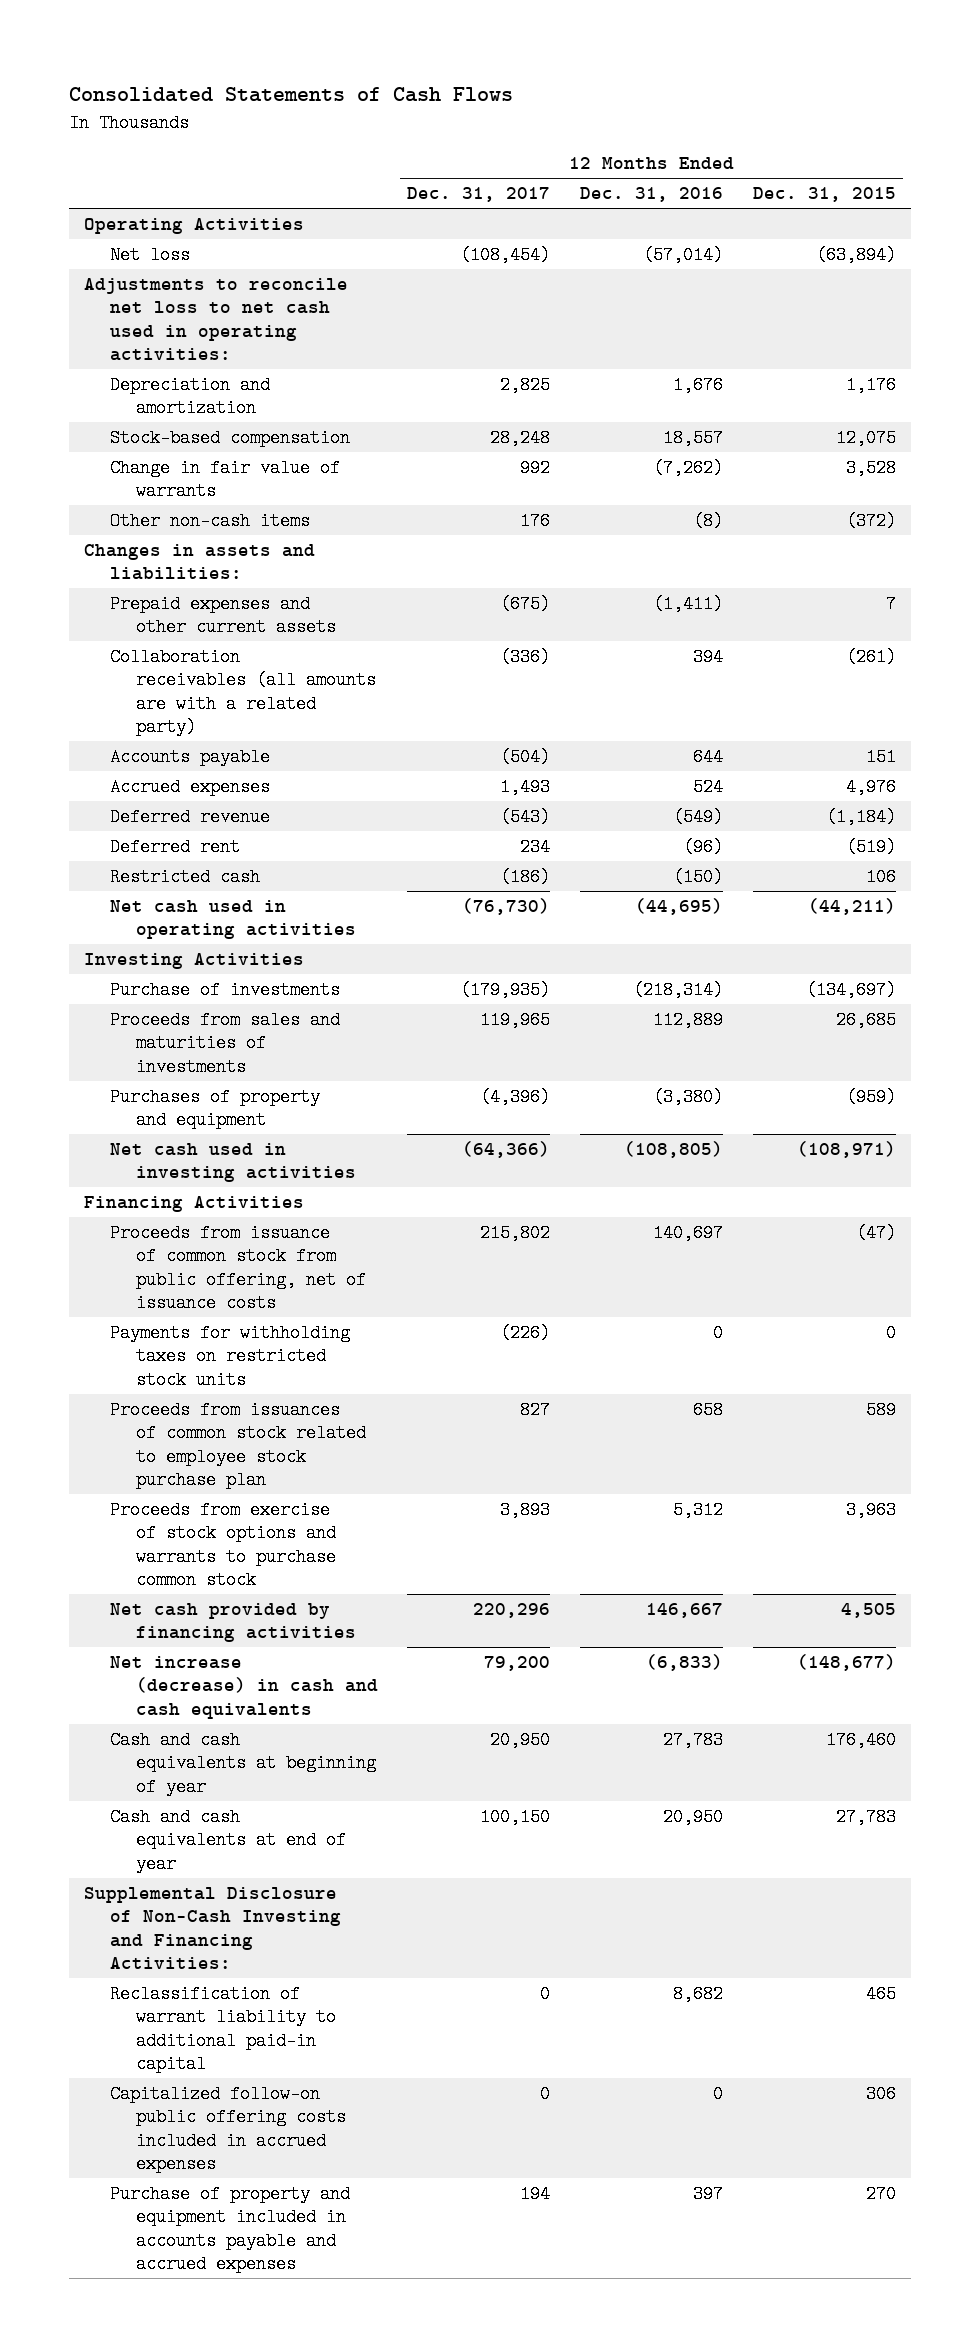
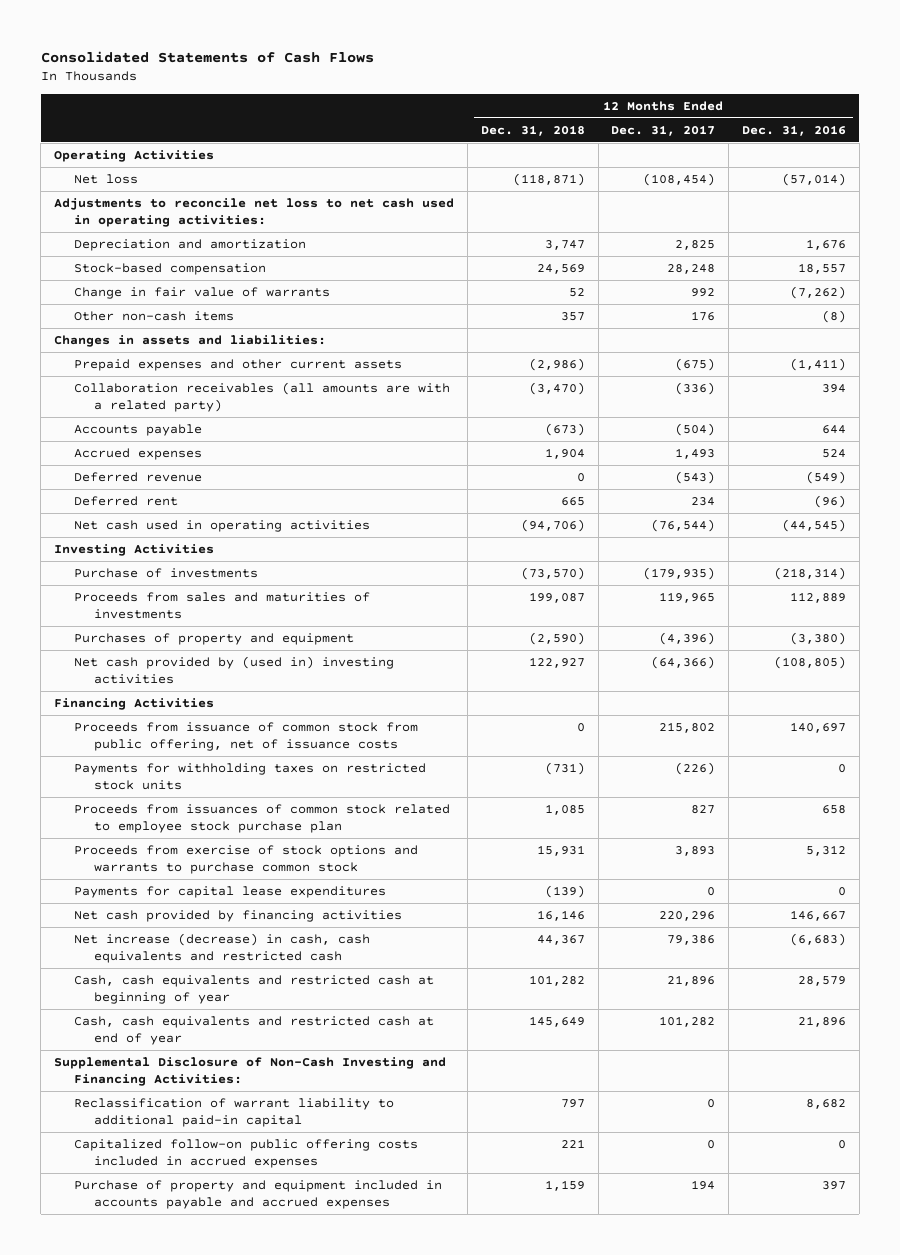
[752,187,896,203] Dec. 31, 2015 -> none
none -> [480,124,585,136] Dec. 31, 2018
[109,868,260,887] Restricted cash -> none
[462,898,551,916] (76,730) -> [651,519,716,533] (76,544)
[635,898,724,916] (44,695) -> [782,519,847,533] (44,545)
[109,1143,356,1183] Net cash used in investing activities -> [74,656,395,685] Net cash provided by (used in) investing activities
none -> [74,886,387,899] Payments for capital lease expenditures
[109,1656,378,1719] Net increase (decrease) in cash and cash equivalents -> [74,933,371,964] Net increase (decrease) in cash, cash equivalents and restricted cash
[484,1656,551,1672] 79,200 -> [667,935,716,946] 79,386
[646,1654,724,1672] (6,833) -> [790,933,847,947] (6,683)
[109,1731,376,1796] Cash and cash equivalents at beginning of year -> [74,975,435,1005] Cash, cash equivalents and restricted cash at beginning of year
[490,1731,551,1750] 20,950 -> [667,975,716,987] 21,896
[663,1731,724,1750] 27,783 -> [798,976,847,987] 28,579
[109,1808,346,1873] Cash and cash equivalents at end of year -> [74,1016,435,1046] Cash, cash equivalents and restricted cash at end of year
[480,1808,551,1827] 100,150 -> [659,1016,716,1028] 101,282
[663,1808,724,1827] 20,950 -> [798,1016,847,1028] 21,896

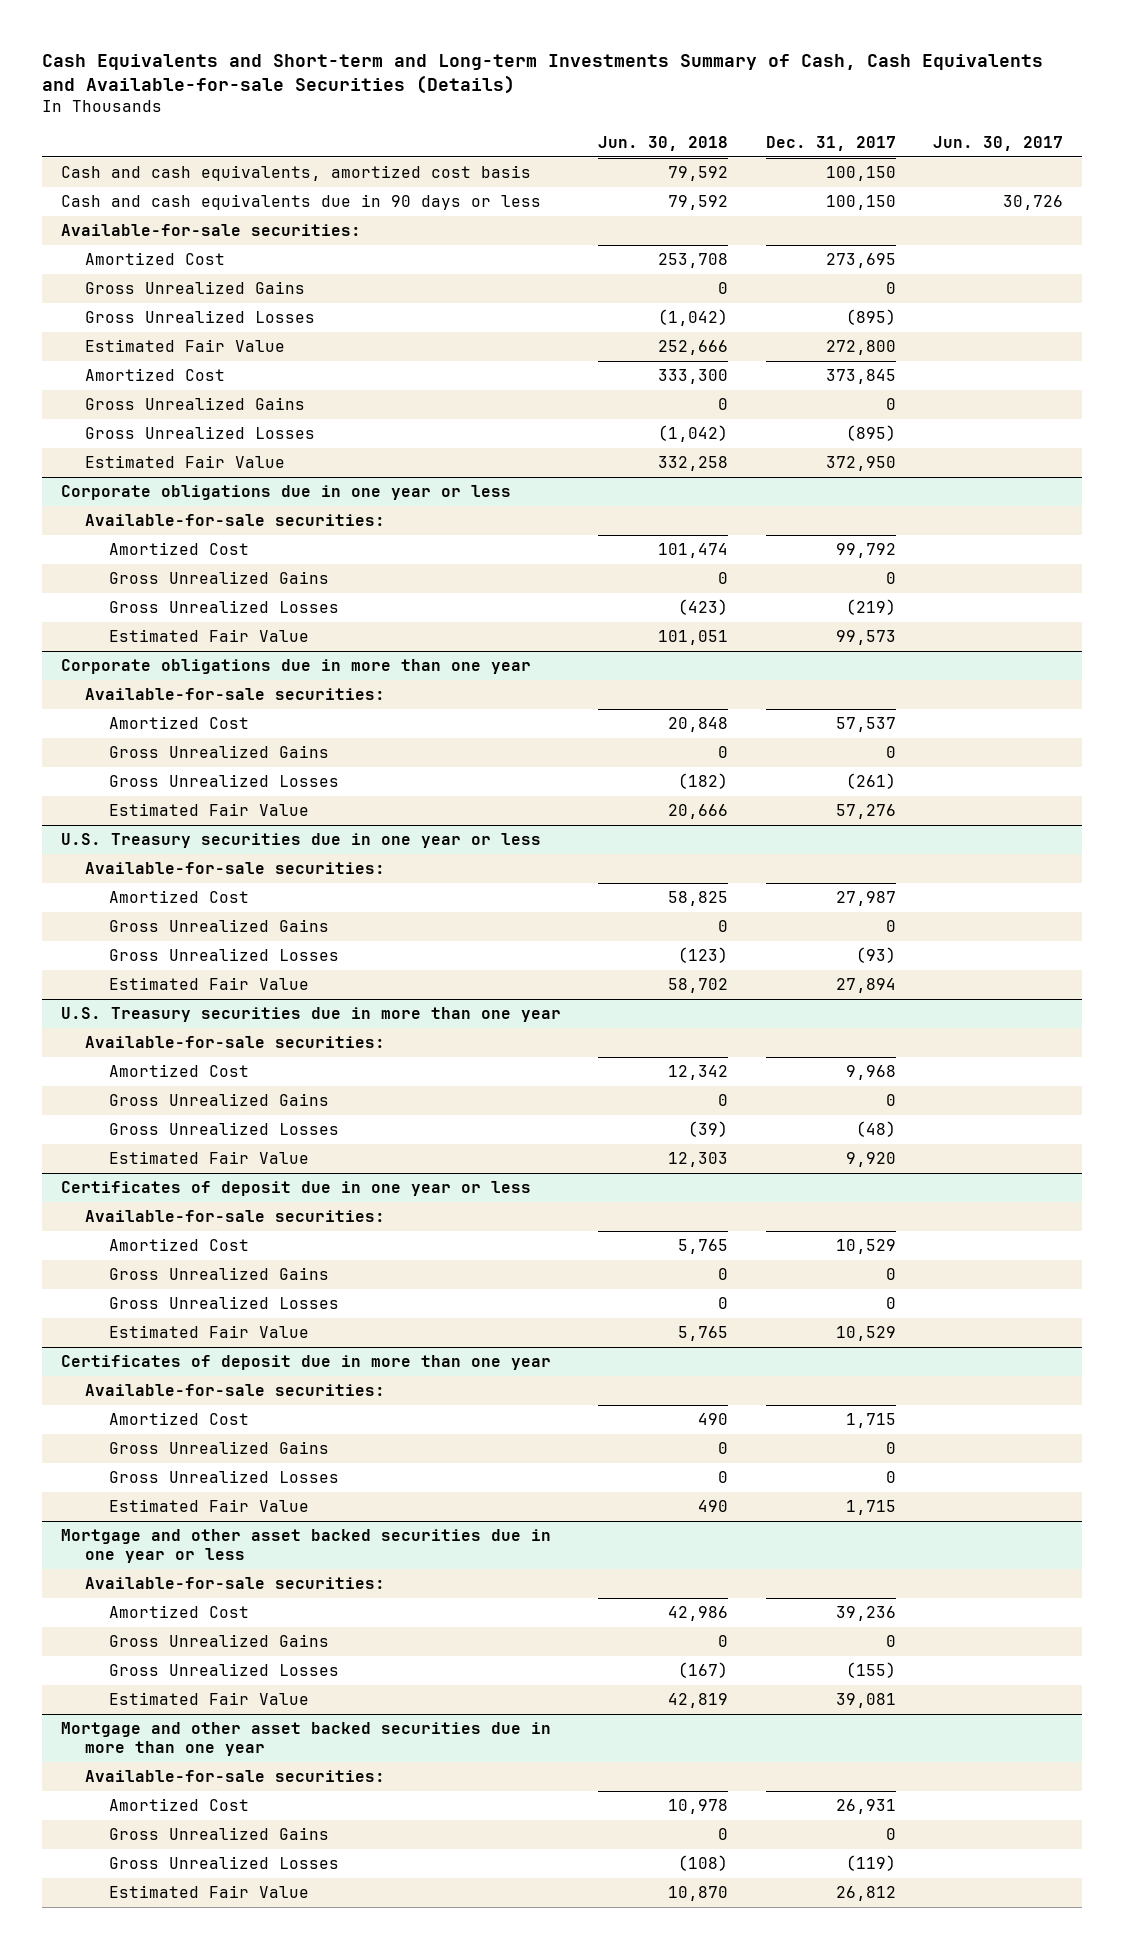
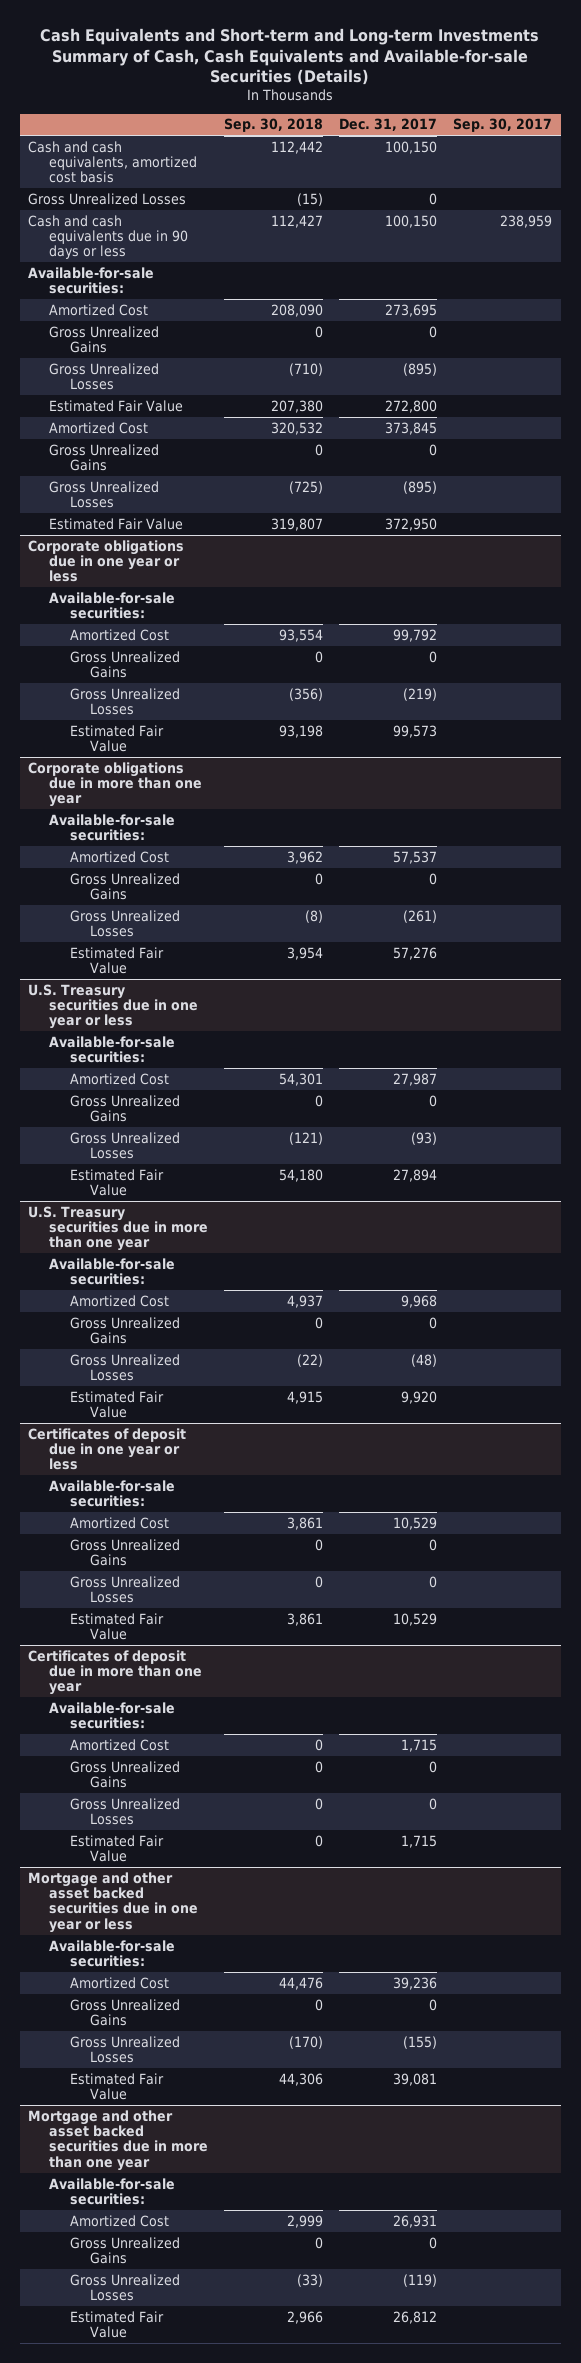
[598,136,729,152] Jun. 30, 2018 -> none
[933,136,1064,152] Jun. 30, 2017 -> none
none -> [224,118,324,133] Sep. 30, 2018
none -> [453,118,553,133] Sep. 30, 2017
none -> [28,192,187,205] Gross Unrealized Losses

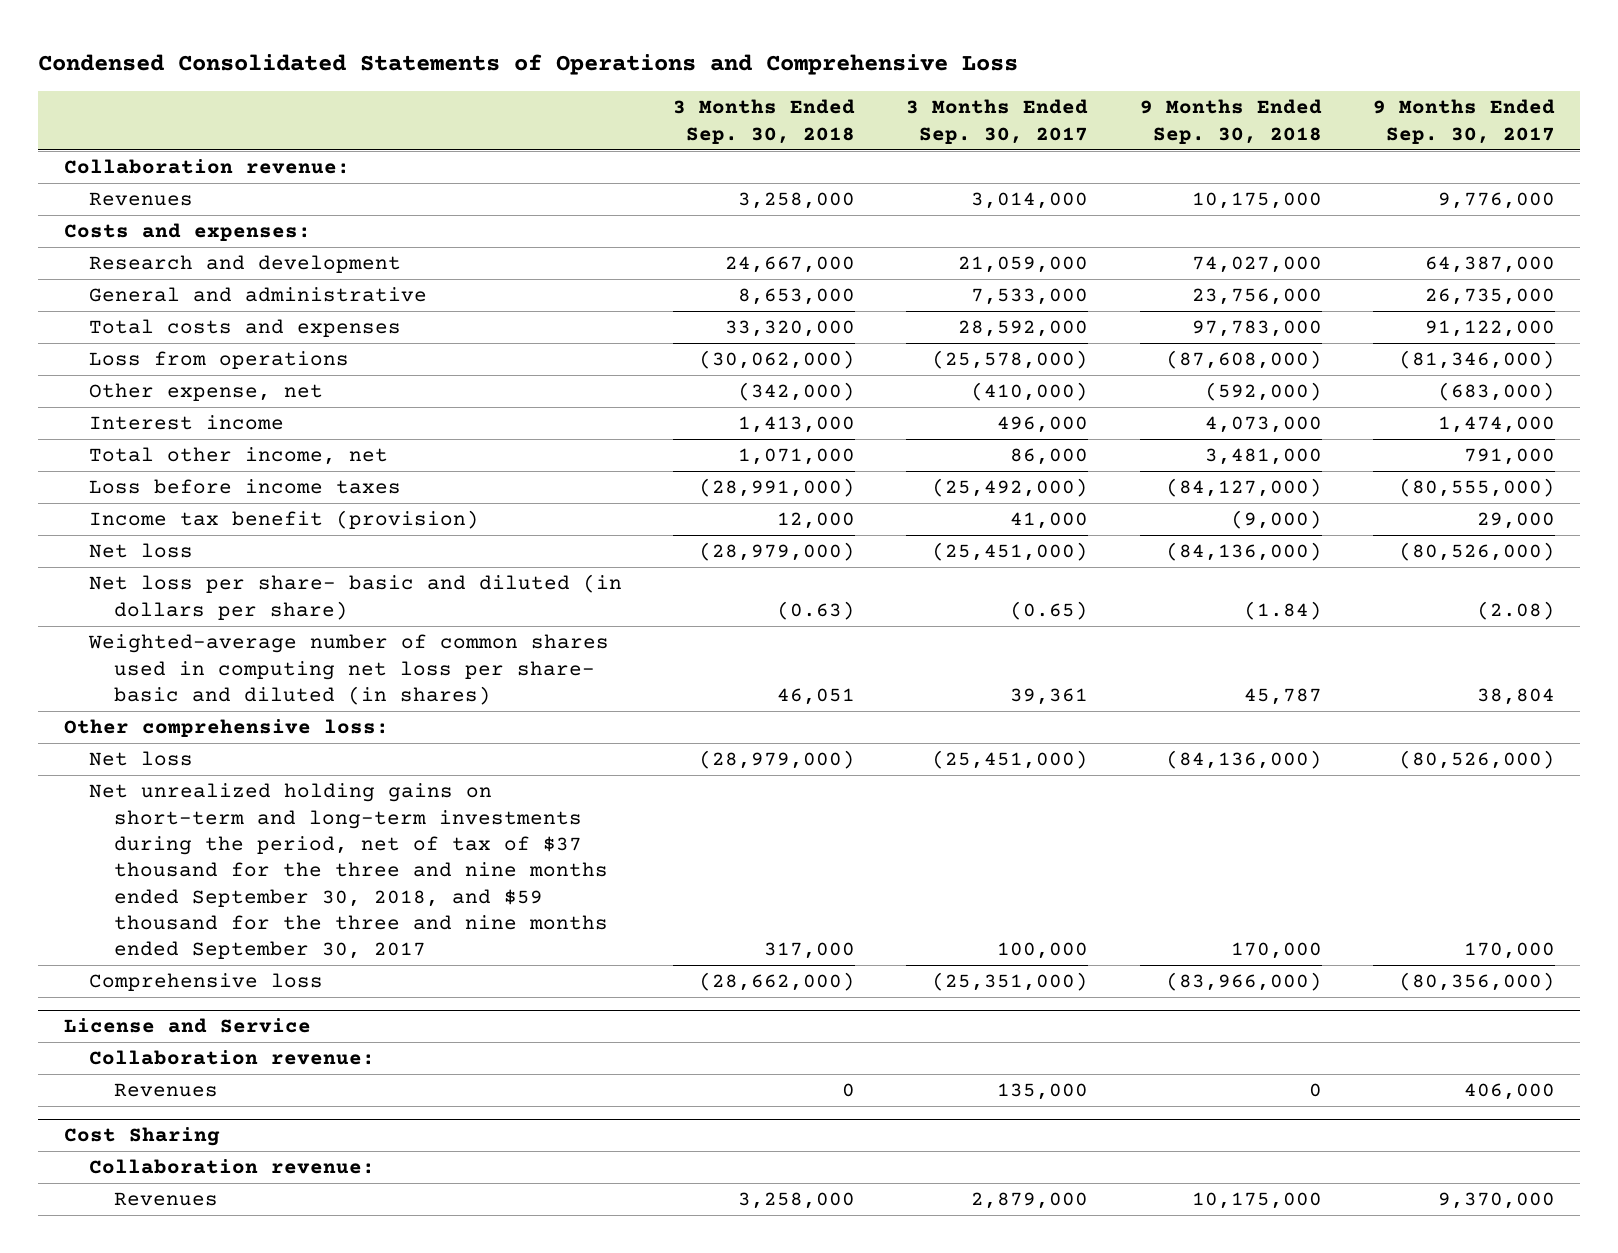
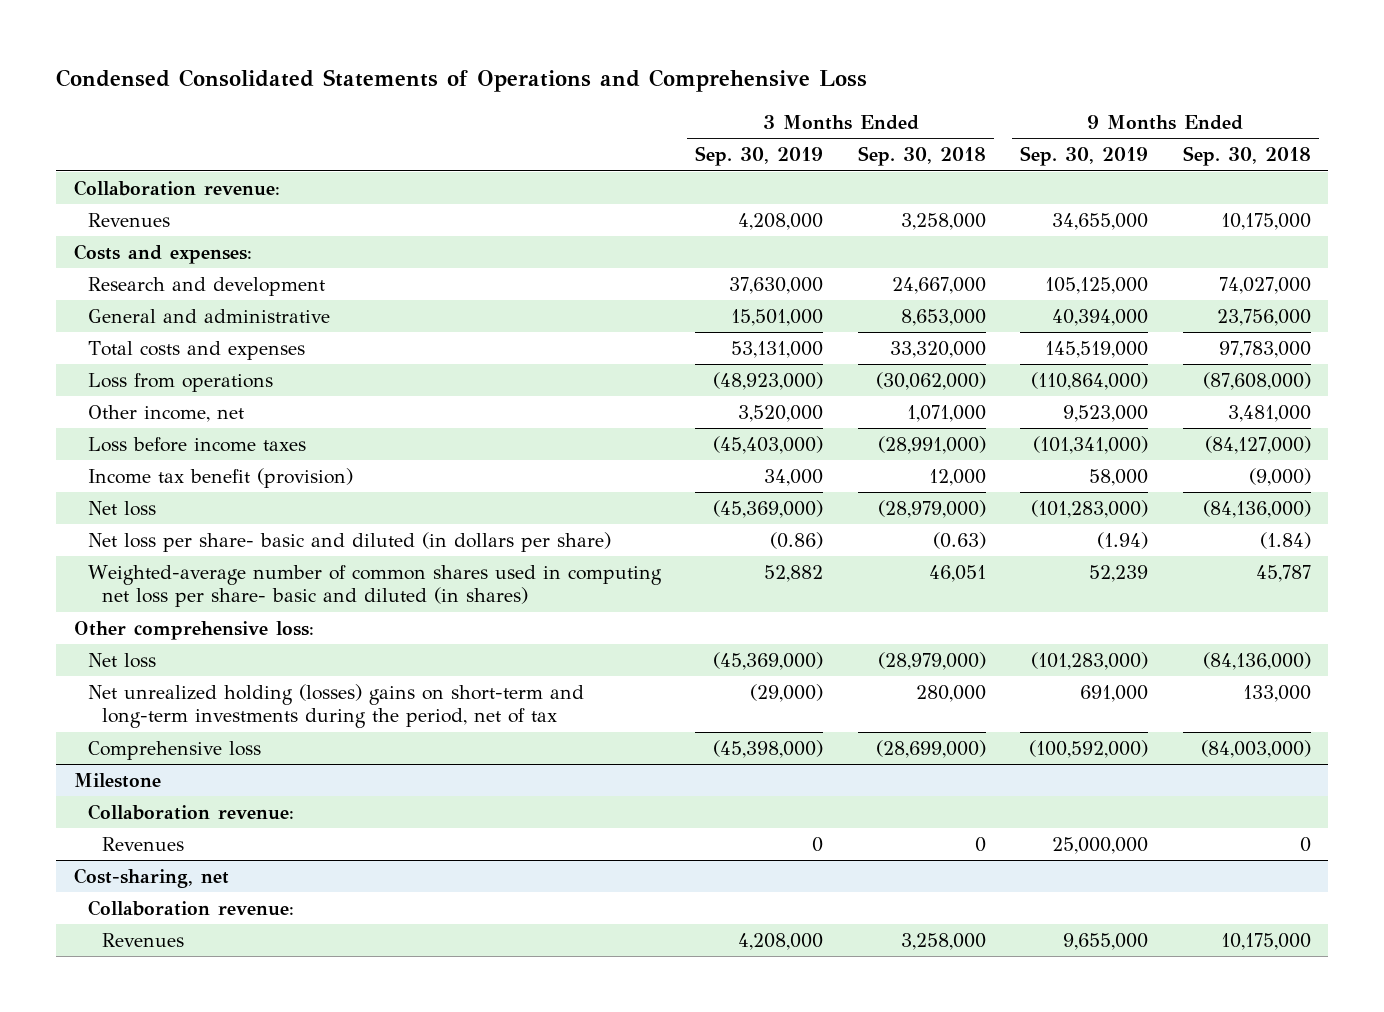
[906,99,1089,144] 3 Months Ended Sep. 30, 2017 -> none
[1372,99,1555,144] 9 Months Ended Sep. 30, 2017 -> none
none -> [695,146,824,167] Sep. 30, 2019
none -> [1020,146,1149,167] Sep. 30, 2019
[88,383,323,402] Other expense, net -> none
[88,415,284,431] Interest income -> none
[88,447,388,466] Total other income, net -> [87,404,244,422] Other income, net
[88,783,609,960] Net unrealized holding gains on short-term and long-term investments during the period, net of tax of $37 thousand for the three and nine months ended September 30, 2018, and $59 thousand for the three and nine months ended September 30, 2017 -> [87,683,584,729] Net unrealized holding (losses) gains on short-term and long-term investments during the period, net of tax
[764,942,856,960] 317,000 -> [915,684,986,702] 280,000
[1230,942,1322,960] 170,000 -> [1242,684,1311,702] 133,000
[699,972,856,992] (28,662,000) -> [875,739,986,758] (28,699,000)
[1165,972,1322,992] (83,966,000) -> [1200,739,1311,758] (84,003,000)
[63,1018,311,1034] License and Service -> [73,772,161,788] Milestone
[63,1127,220,1147] Cost Sharing -> [73,867,229,888] Cost-sharing, net

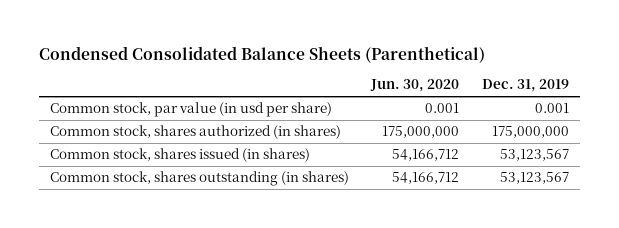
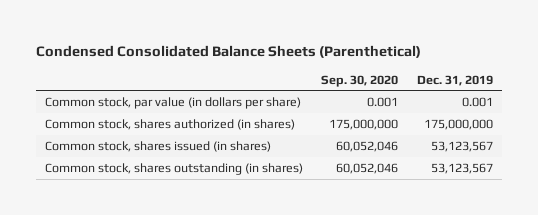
[370,79,460,93] Jun. 30, 2020 -> none
none -> [321,74,399,87] Sep. 30, 2020
[49,102,332,118] Common stock, par value (in usd per share) -> [45,97,302,110] Common stock, par value (in dollars per share)

